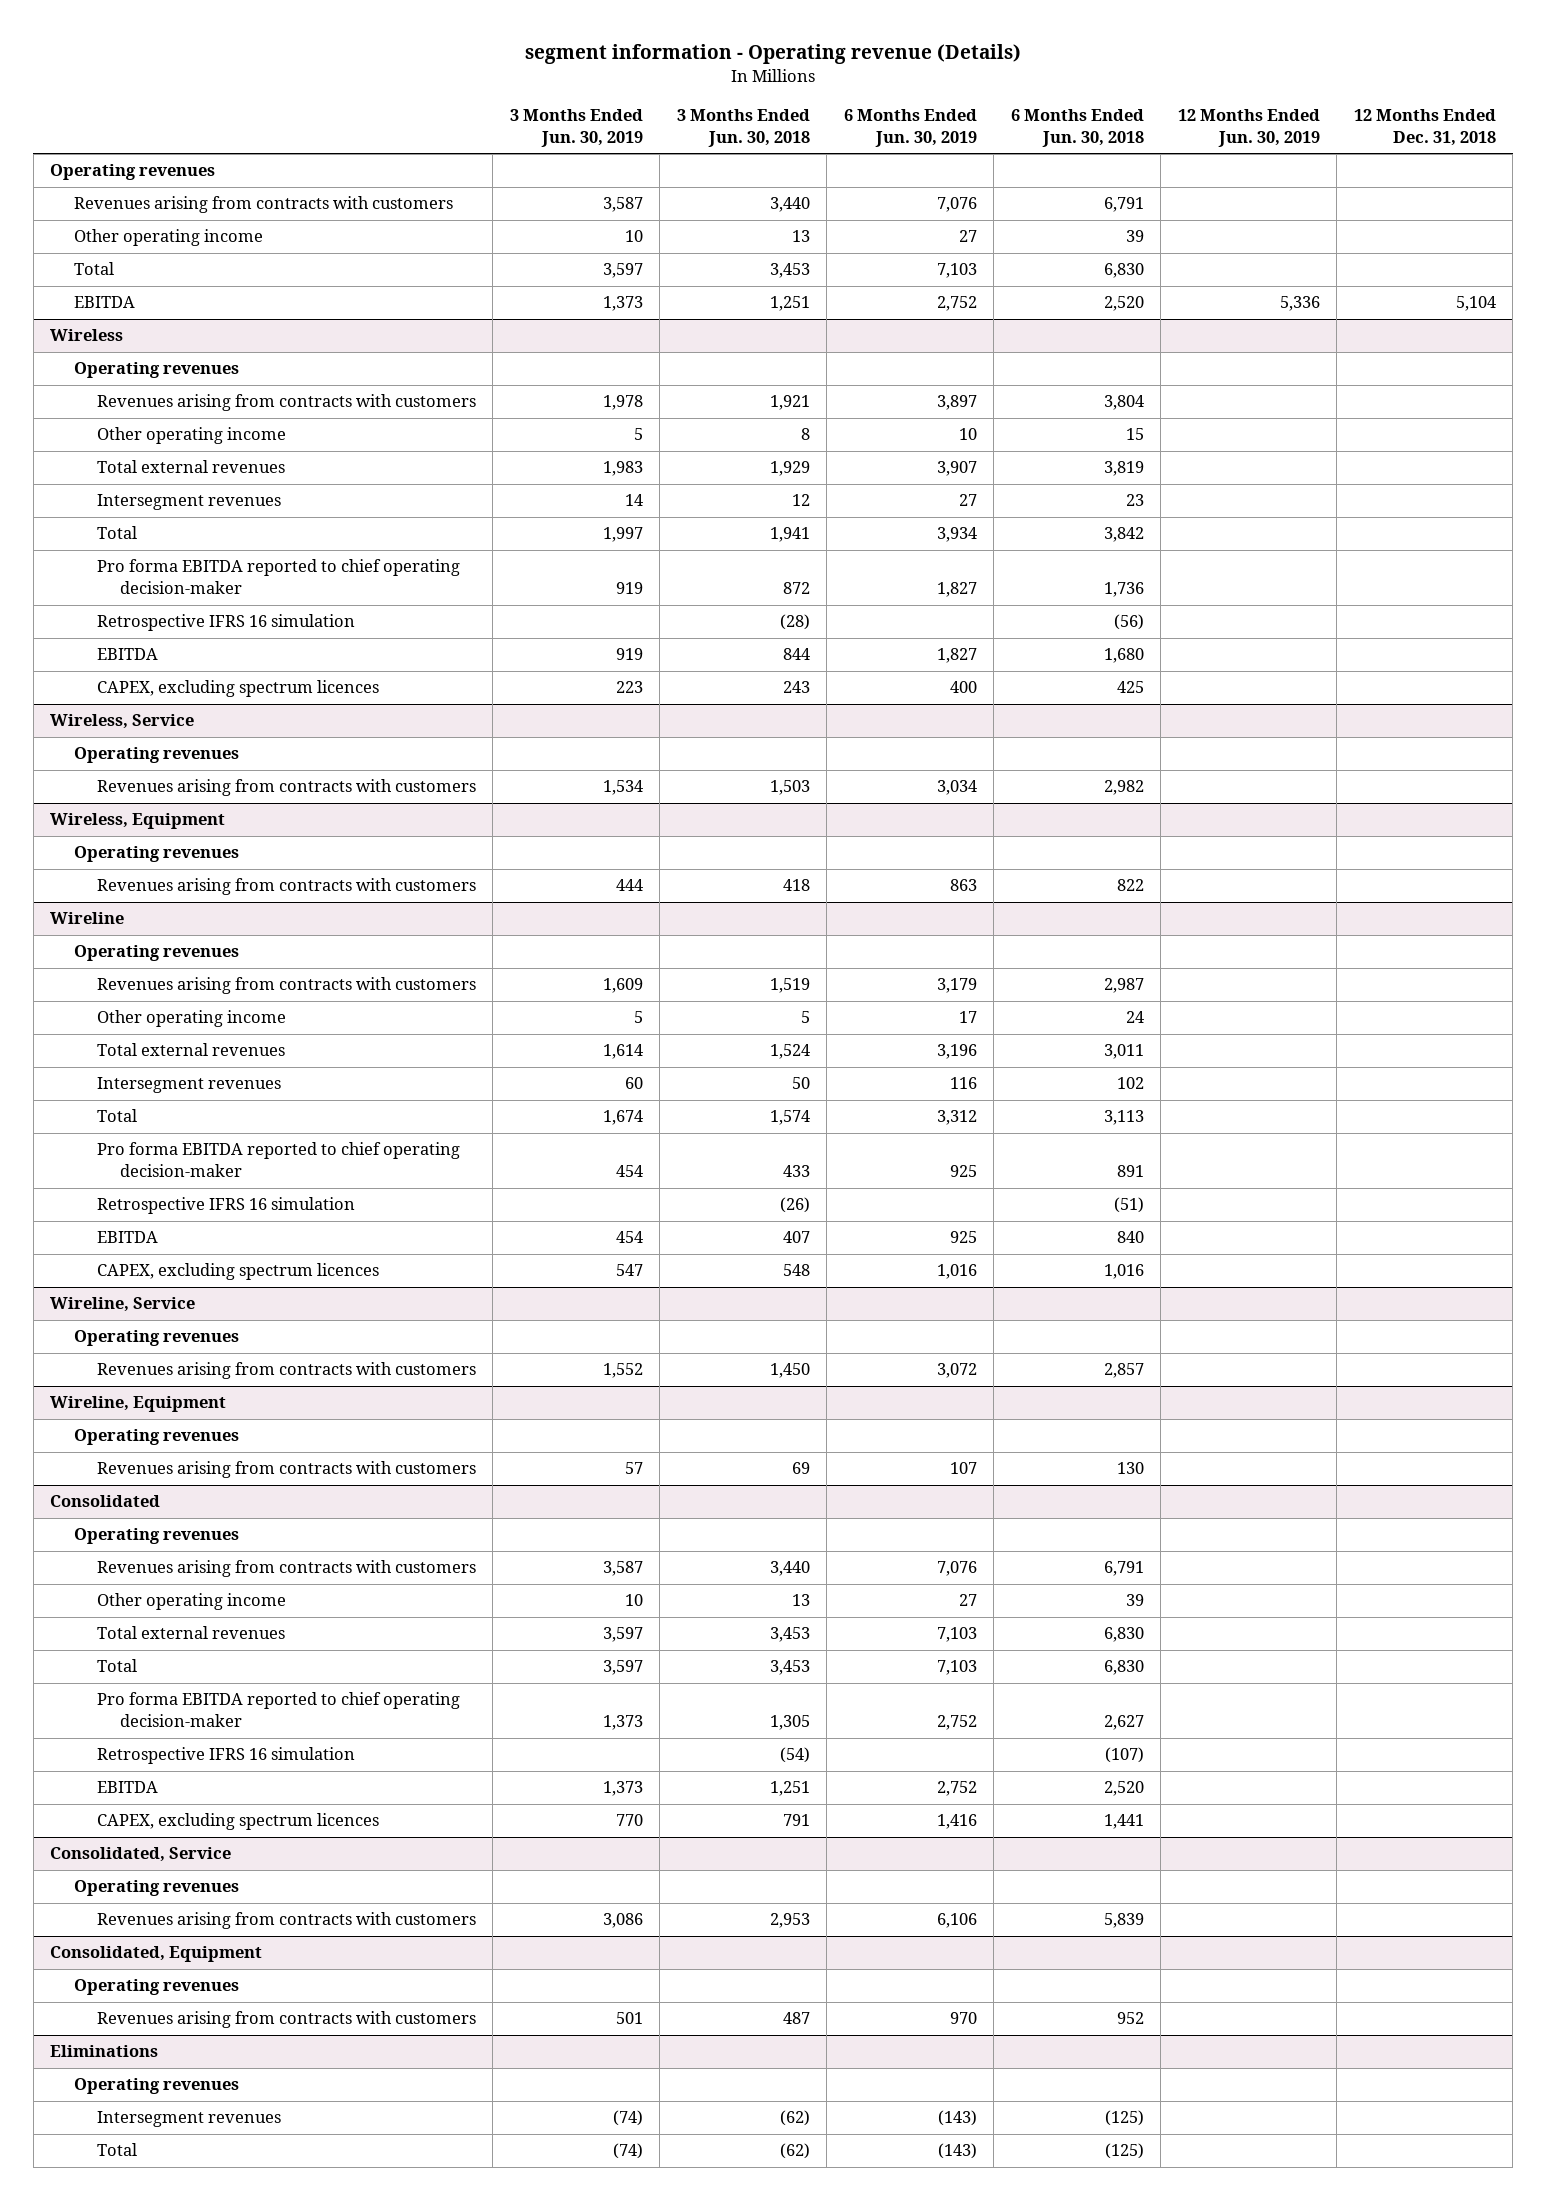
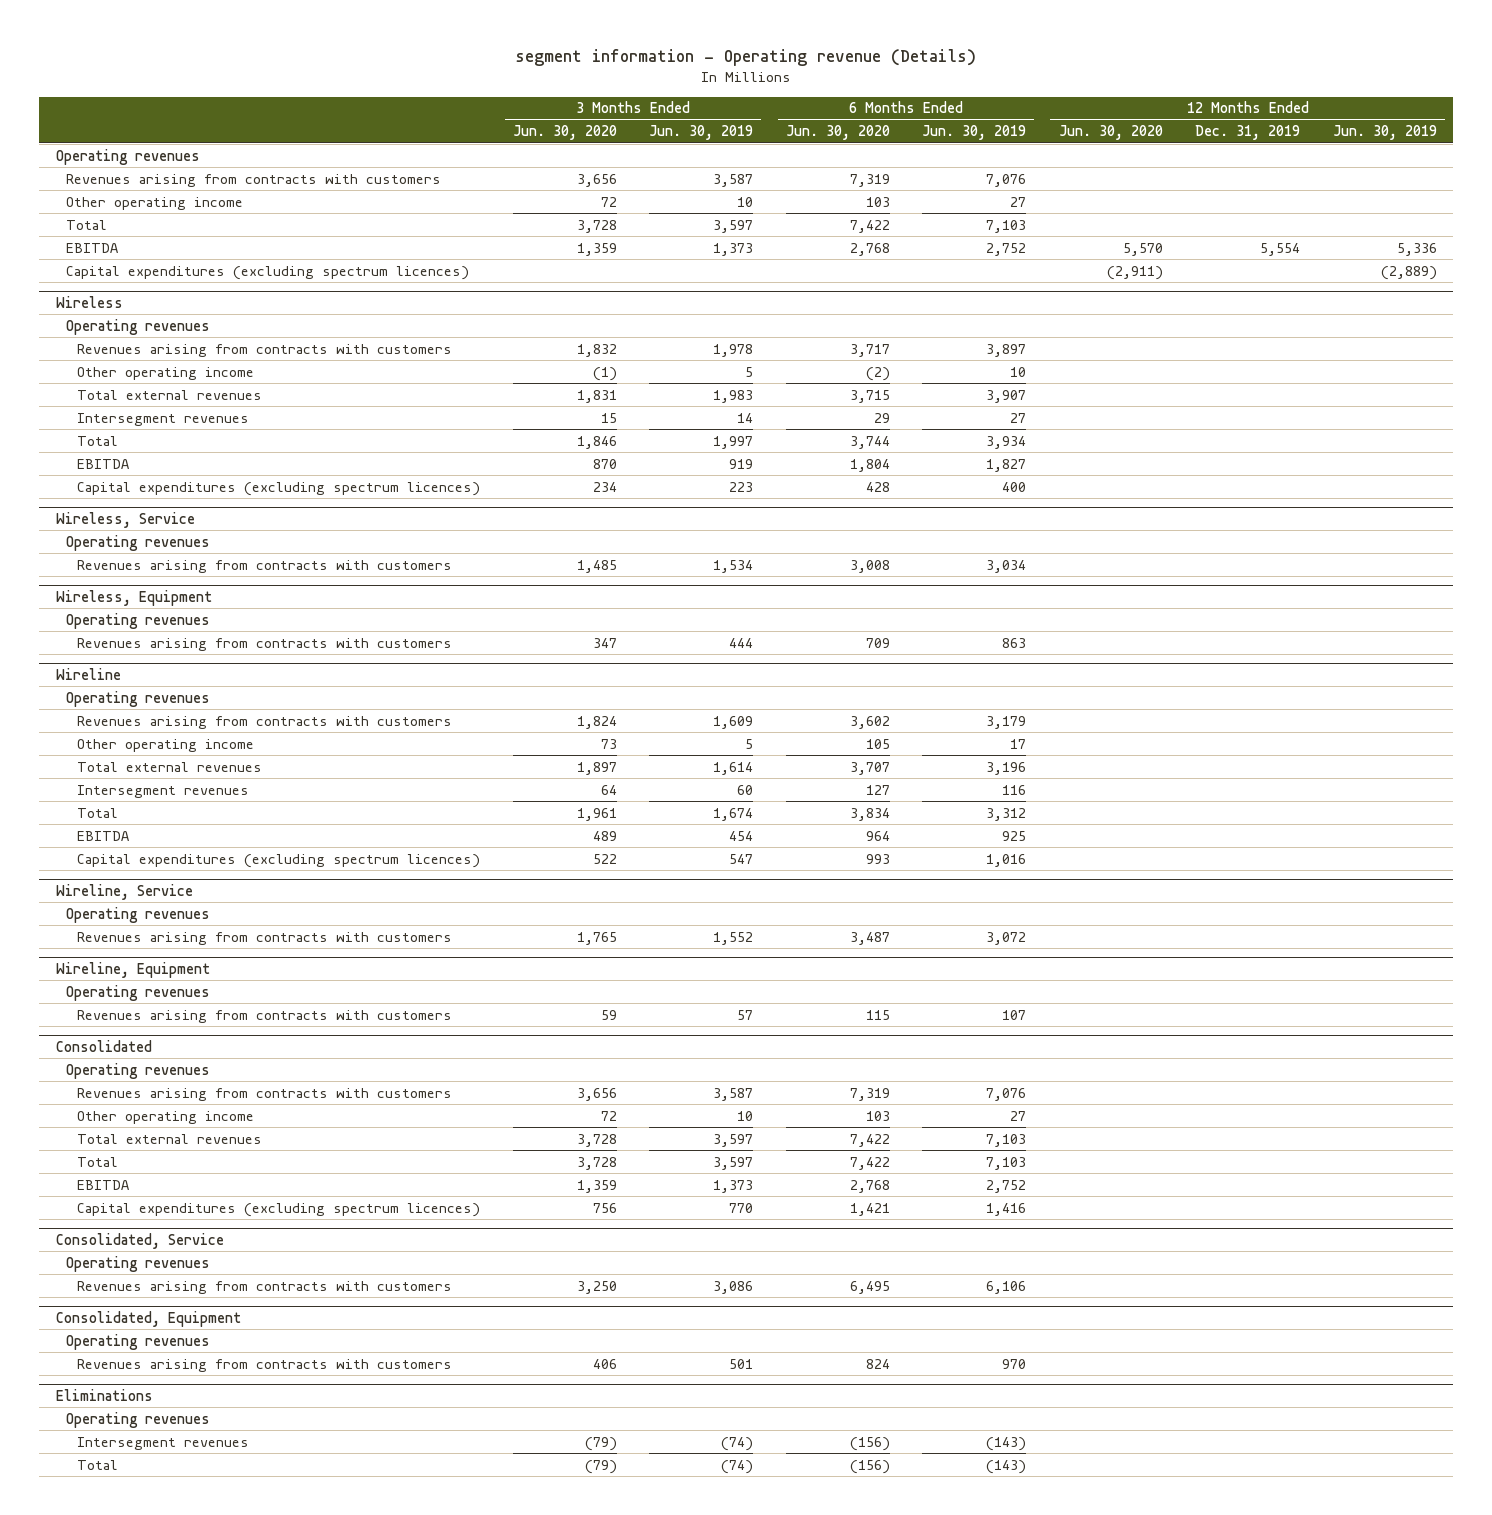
[676,109,810,147] 3 Months Ended Jun. 30, 2018 -> none
[1010,109,1144,147] 6 Months Ended Jun. 30, 2018 -> none
[1353,109,1496,146] 12 Months Ended Dec. 31, 2018 -> none
none -> [512,125,617,141] Jun. 30, 2020
none -> [785,125,890,141] Jun. 30, 2020
none -> [1058,125,1163,141] Jun. 30, 2020
none -> [1195,125,1301,141] Dec. 31, 2019
none -> [66,265,470,280] Capital expenditures (excluding spectrum licences)
[96,559,460,595] Pro forma EBITDA reported to chief operating decision-maker -> none
[96,614,355,632] Retrospective IFRS 16 simulation -> none
[96,680,379,698] CAPEX, excluding spectrum licences -> [77,481,481,496] Capital expenditures (excluding spectrum licences)
[96,1142,460,1178] Pro forma EBITDA reported to chief operating decision-maker -> none
[96,1197,355,1215] Retrospective IFRS 16 simulation -> none
[96,1263,379,1281] CAPEX, excluding spectrum licences -> [77,853,481,868] Capital expenditures (excluding spectrum licences)
[96,1692,460,1728] Pro forma EBITDA reported to chief operating decision-maker -> none
[96,1747,355,1765] Retrospective IFRS 16 simulation -> none
[96,1813,379,1831] CAPEX, excluding spectrum licences -> [77,1202,481,1217] Capital expenditures (excluding spectrum licences)

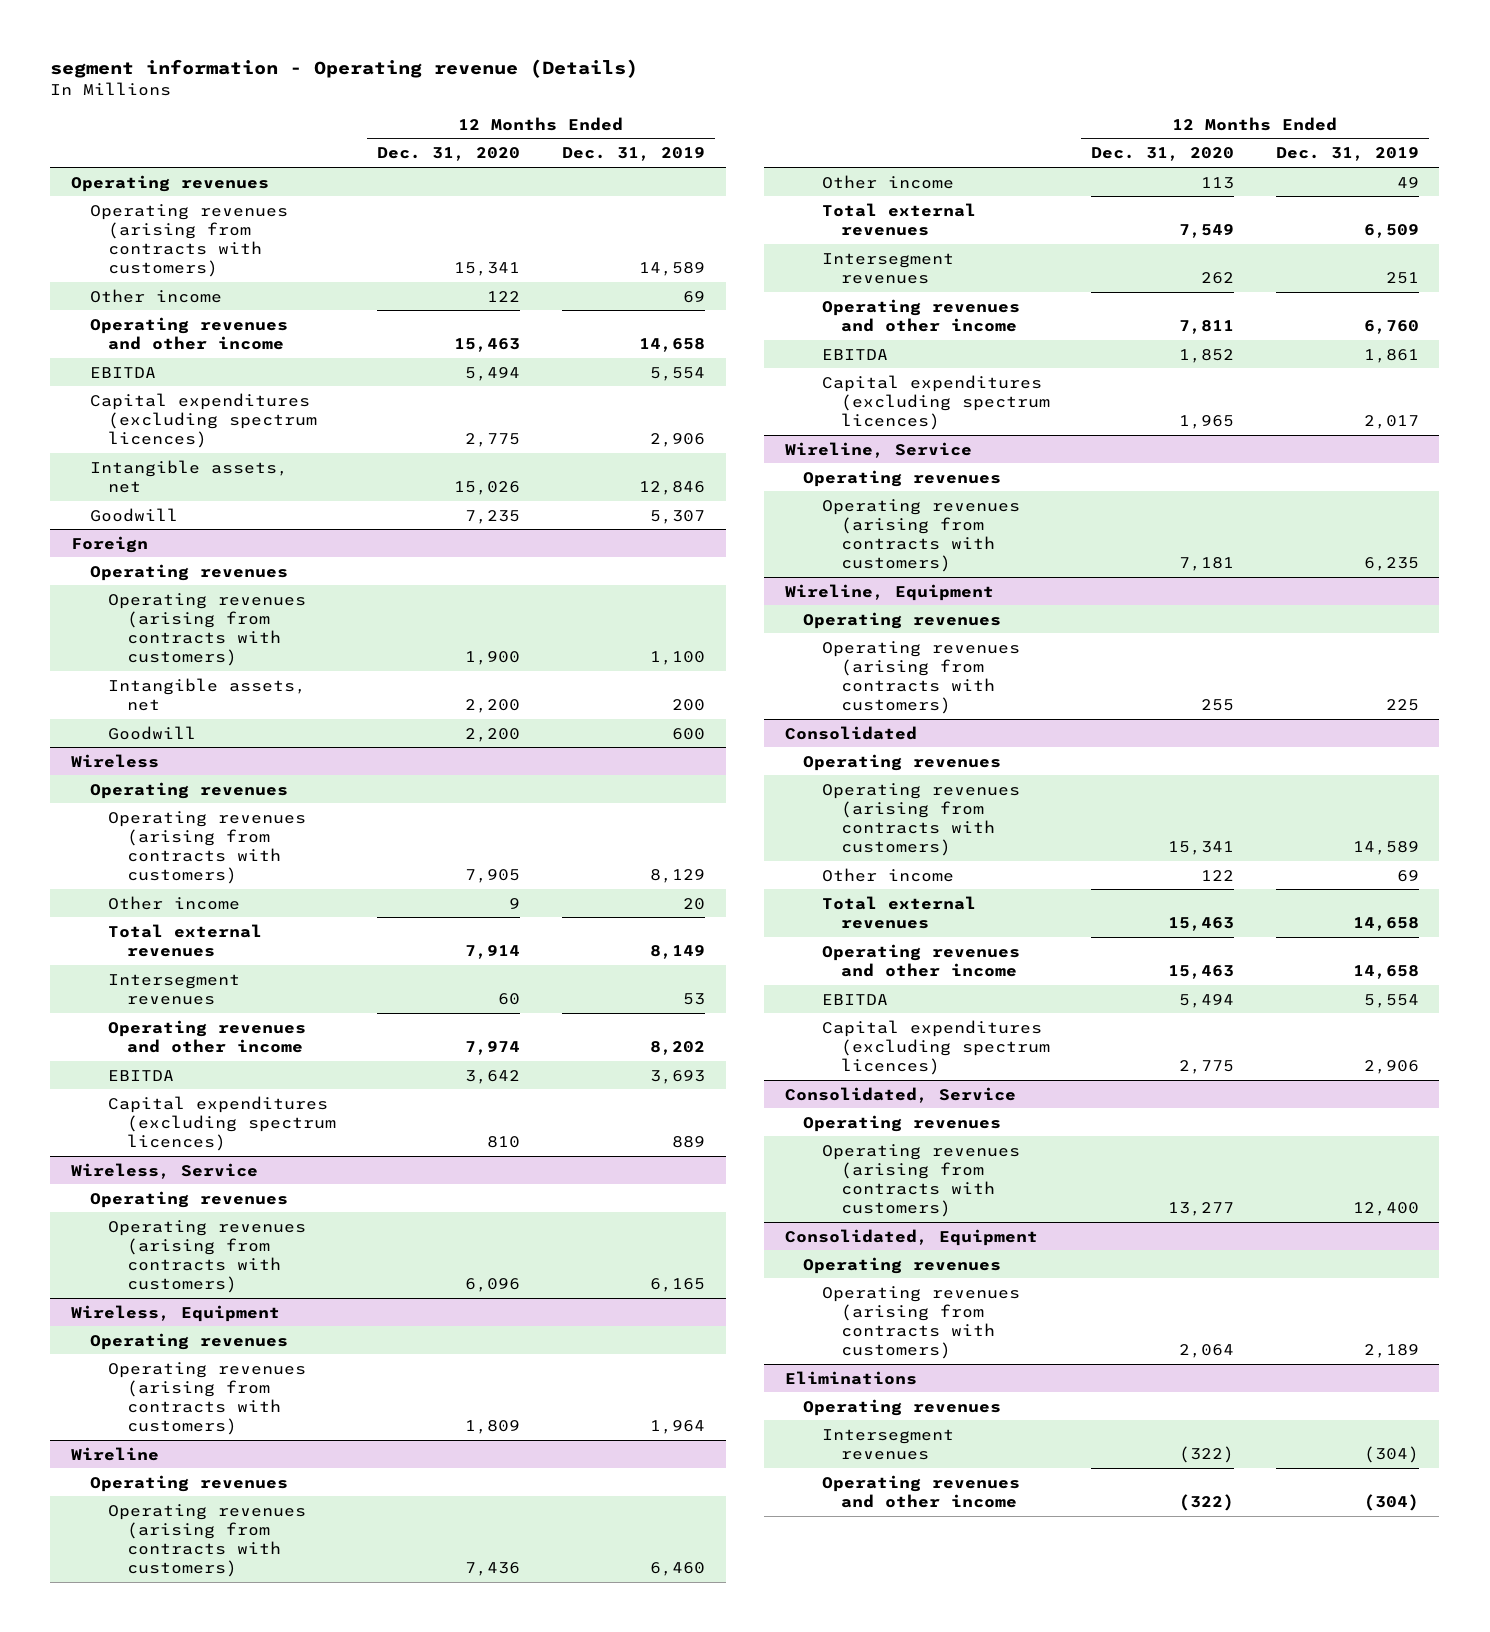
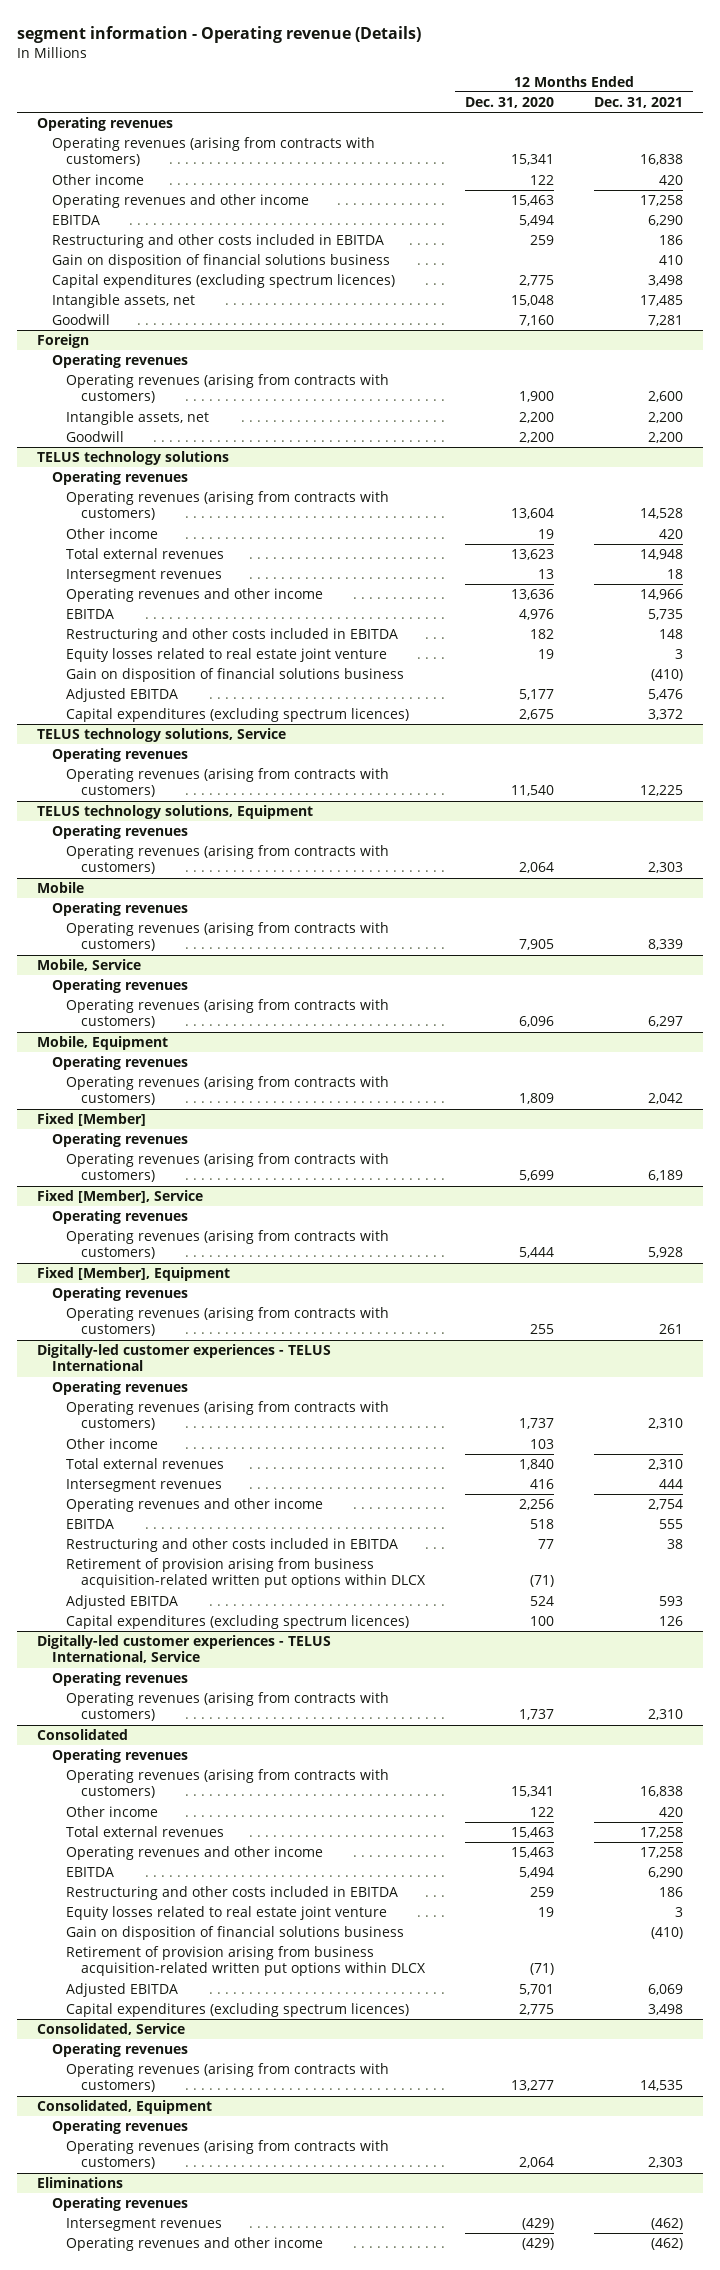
[561,147,705,162] Dec. 31, 2019 -> none
none -> [593,96,683,108] Dec. 31, 2021
none -> [51,234,384,249] Restructuring and other costs included in EBITDA
none -> [51,254,390,269] Gain on disposition of financial solutions business
[454,480,521,495] 15,026 -> [510,295,554,307] 15,048
[465,509,521,524] 7,235 -> [518,315,554,327] 7,160
[71,753,160,768] Wireless -> none
none -> [36,451,229,466] TELUS technology solutions
none -> [66,491,390,521] Operating revenues (arising from contracts with customers)
none -> [66,528,159,540] Other income
none -> [66,548,225,560] Total external revenues
none -> [66,569,223,583] Intersegment revenues
none -> [66,588,324,603] Operating revenues and other income
none -> [66,609,115,620] EBITDA
none -> [66,628,399,643] Restructuring and other costs included in EBITDA
none -> [66,648,388,663] Equity losses related to real estate joint venture
none -> [66,668,405,683] Gain on disposition of financial solutions business
none -> [66,688,179,703] Adjusted EBITDA
none -> [66,708,410,723] Capital expenditures (excluding spectrum licences)
none -> [36,728,286,743] TELUS technology solutions, Service
none -> [51,748,188,763] Operating revenues
none -> [66,768,390,798] Operating revenues (arising from contracts with customers)
none -> [36,805,313,820] TELUS technology solutions, Equipment
none -> [51,825,188,840] Operating revenues
none -> [66,845,390,875] Operating revenues (arising from contracts with customers)
none -> [36,882,84,894] Mobile
none -> [51,902,188,917] Operating revenues
[108,895,241,910] Other income -> none
[108,923,263,957] Total external revenues -> none
[108,973,241,1005] Intersegment revenues -> none
[108,1019,307,1053] Operating revenues and other income -> none
[108,1069,175,1081] EBITDA -> none
[108,1095,337,1152] Capital expenditures (excluding spectrum licences) -> none
[71,1162,259,1179] Wireless, Service -> none
none -> [36,959,141,972] Mobile, Service
[71,1304,281,1322] Wireless, Equipment -> none
none -> [36,1036,168,1051] Mobile, Equipment
[71,1446,160,1461] Wireline -> none
none -> [36,1113,146,1127] Fixed [Member]
[822,174,955,189] Other income -> none
[822,202,977,236] Total external revenues -> none
[822,252,955,284] Intersegment revenues -> none
[822,298,1021,332] Operating revenues and other income -> none
[822,348,889,360] EBITDA -> none
[822,374,1050,431] Capital expenditures (excluding spectrum licences) -> none
[784,441,972,458] Wireline, Service -> none
[465,1562,521,1577] 7,436 -> [518,1170,554,1182] 5,699
none -> [36,1190,203,1204] Fixed [Member], Service
[784,583,994,601] Wireline, Equipment -> none
[1179,557,1235,572] 7,181 -> [518,1247,554,1259] 5,444
none -> [36,1267,230,1282] Fixed [Member], Equipment
none -> [36,1344,331,1372] Digitally-led customer experiences - TELUS International
none -> [51,1381,188,1396] Operating revenues
none -> [66,1401,390,1431] Operating revenues (arising from contracts with customers)
none -> [66,1438,159,1450] Other income
none -> [66,1458,225,1470] Total external revenues
none -> [66,1479,223,1493] Intersegment revenues
none -> [66,1498,324,1513] Operating revenues and other income
none -> [66,1519,115,1530] EBITDA
none -> [66,1538,399,1553] Restructuring and other costs included in EBITDA
none -> [66,1558,427,1589] Retirement of provision arising from business acquisition-related written put options within DLCX
none -> [66,1595,179,1610] Adjusted EBITDA
none -> [66,1615,410,1630] Capital expenditures (excluding spectrum licences)
none -> [36,1635,331,1664] Digitally-led customer experiences - TELUS International, Service
none -> [51,1672,188,1687] Operating revenues
none -> [66,1692,390,1722] Operating revenues (arising from contracts with customers)
none -> [66,1886,399,1901] Restructuring and other costs included in EBITDA
none -> [66,1906,388,1921] Equity losses related to real estate joint venture
none -> [66,1926,405,1941] Gain on disposition of financial solutions business
none -> [66,1946,427,1977] Retirement of provision arising from business acquisition-related written put options within DLCX
none -> [66,1983,179,1998] Adjusted EBITDA
[1179,1445,1235,1463] (322) -> [521,2218,554,2231] (429)
[1179,1493,1235,1511] (322) -> [521,2238,554,2251] (429)

